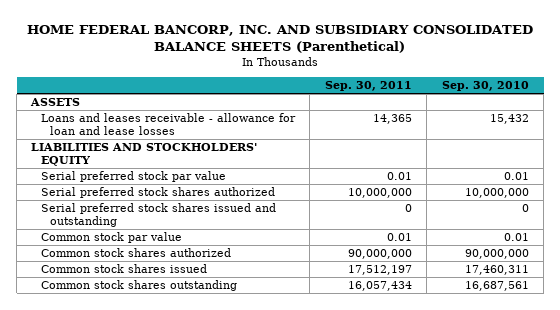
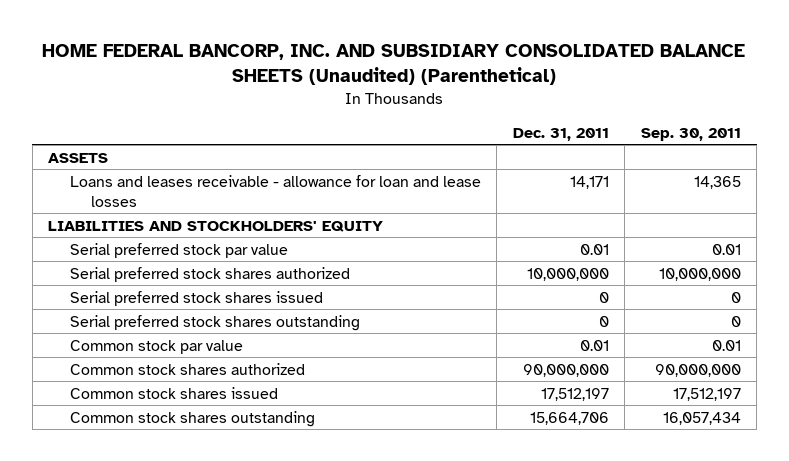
[27,24,534,54] HOME FEDERAL BANCORP, INC. AND SUBSIDIARY CONSOLIDATED BALANCE SHEETS (Parenthetical) -> [42,44,746,86] HOME FEDERAL BANCORP, INC. AND SUBSIDIARY CONSOLIDATED BALANCE SHEETS (Unaudited) (Parenthetical)
[441,81,529,92] Sep. 30, 2010 -> none
none -> [512,127,609,141] Dec. 31, 2011
[40,202,276,228] Serial preferred stock shares issued and outstanding -> [69,290,323,306] Serial preferred stock shares issued
none -> [69,314,360,331] Serial preferred stock shares outstanding

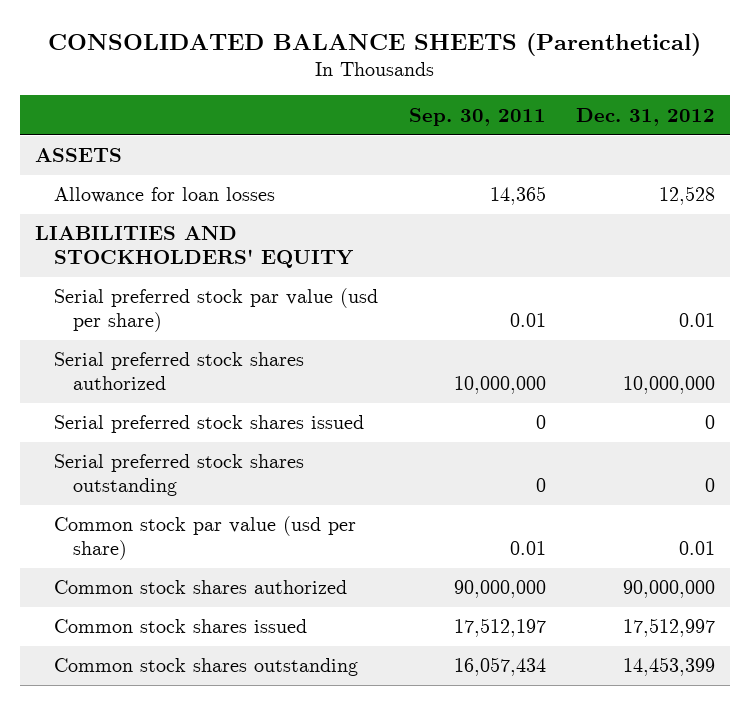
[42,44,746,86] HOME FEDERAL BANCORP, INC. AND SUBSIDIARY CONSOLIDATED BALANCE SHEETS (Unaudited) (Parenthetical) -> [48,32,702,56] CONSOLIDATED BALANCE SHEETS (Parenthetical)
[512,127,609,141] Dec. 31, 2011 -> none
none -> [576,107,716,126] Dec. 31, 2012
[69,174,481,207] Loans and leases receivable - allowance for loan and lease losses -> [54,187,276,204] Allowance for loan losses
[69,242,288,258] Serial preferred stock par value -> [54,288,379,333] Serial preferred stock par value (usd per share)
[69,339,243,354] Common stock par value -> [54,516,357,561] Common stock par value (usd per share)

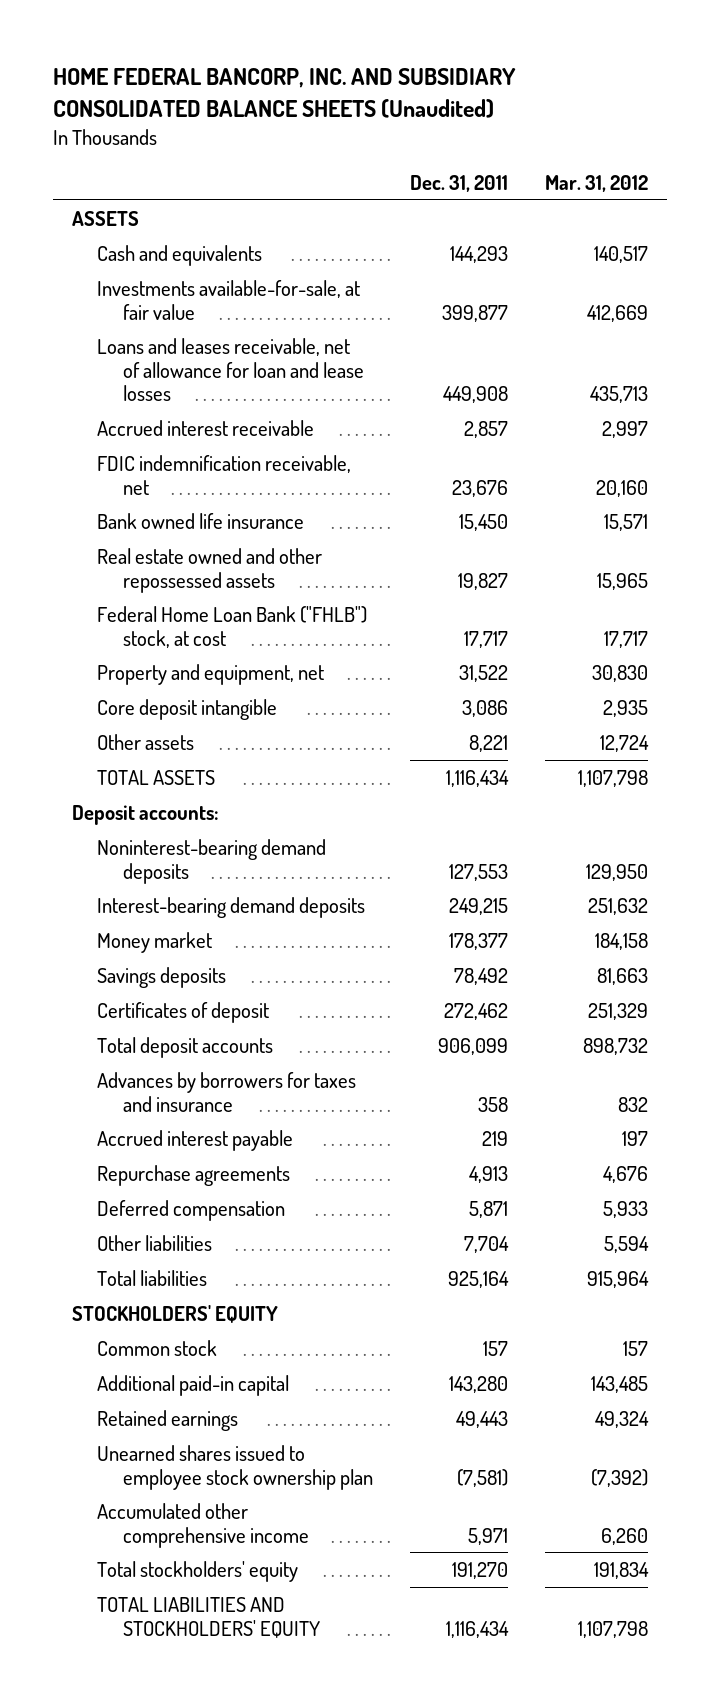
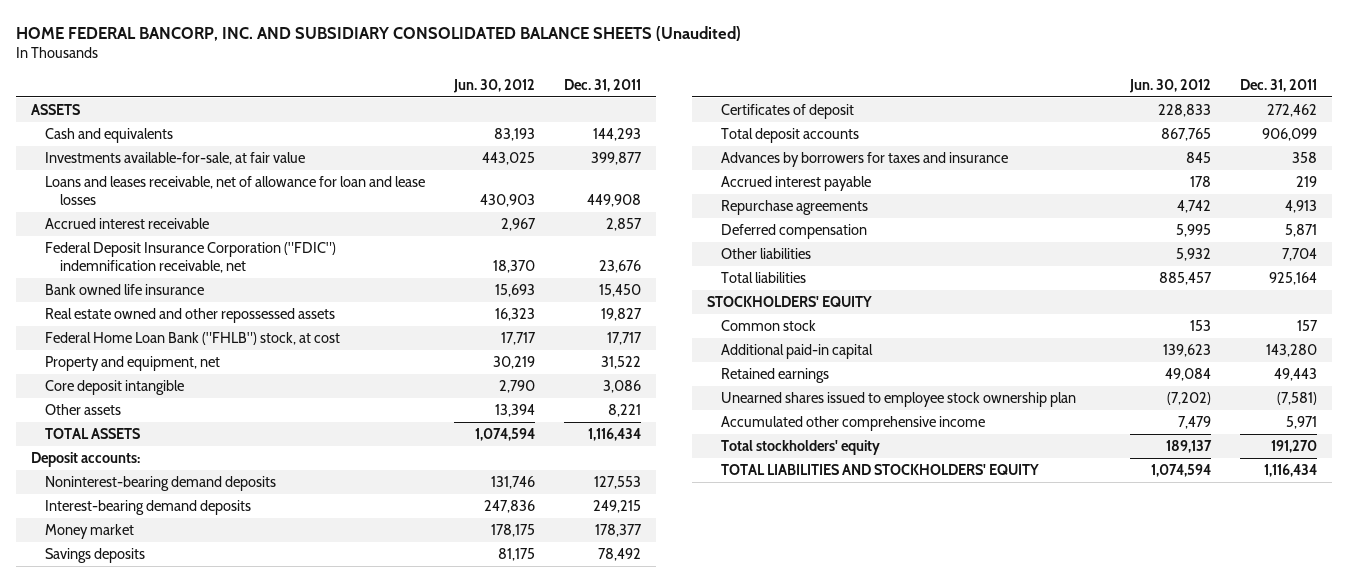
[545,174,649,192] Mar. 31, 2012 -> none
none -> [453,78,536,93] Jun. 30, 2012
[97,454,352,495] FDIC indemnification receivable, net -> [45,241,337,273] Federal Deposit Insurance Corporation ("FDIC") indemnification receivable, net

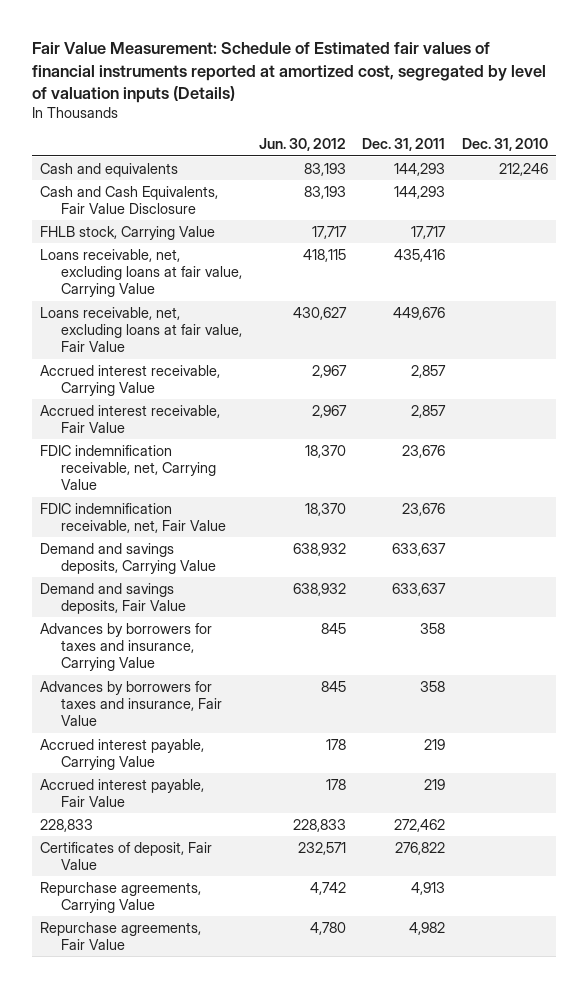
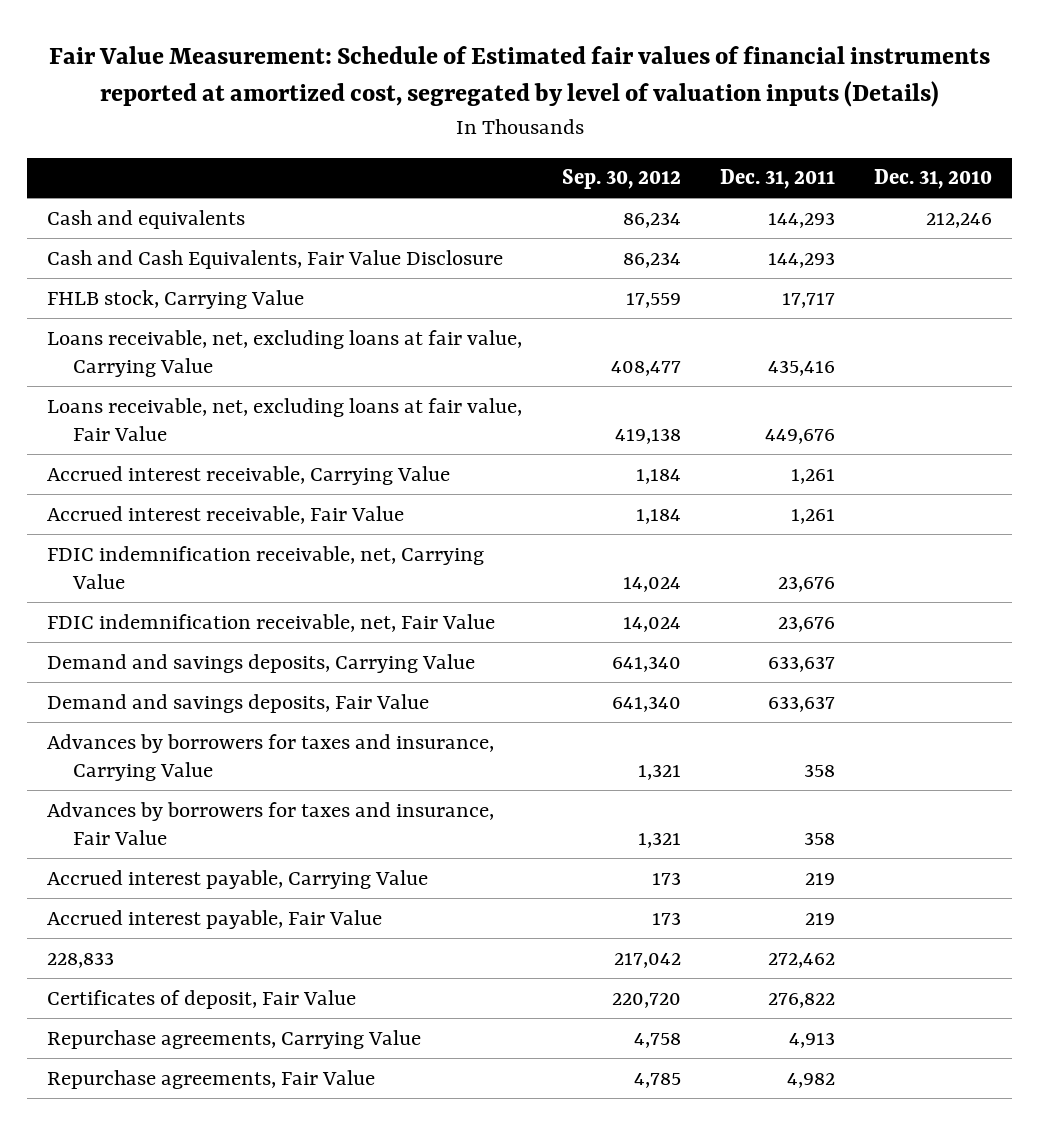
[258,138,346,152] Jun. 30, 2012 -> none
none -> [561,169,681,190] Sep. 30, 2012
[411,364,447,378] 2,857 -> [790,468,835,484] 1,261
[411,404,447,418] 2,857 -> [790,508,835,524] 1,261

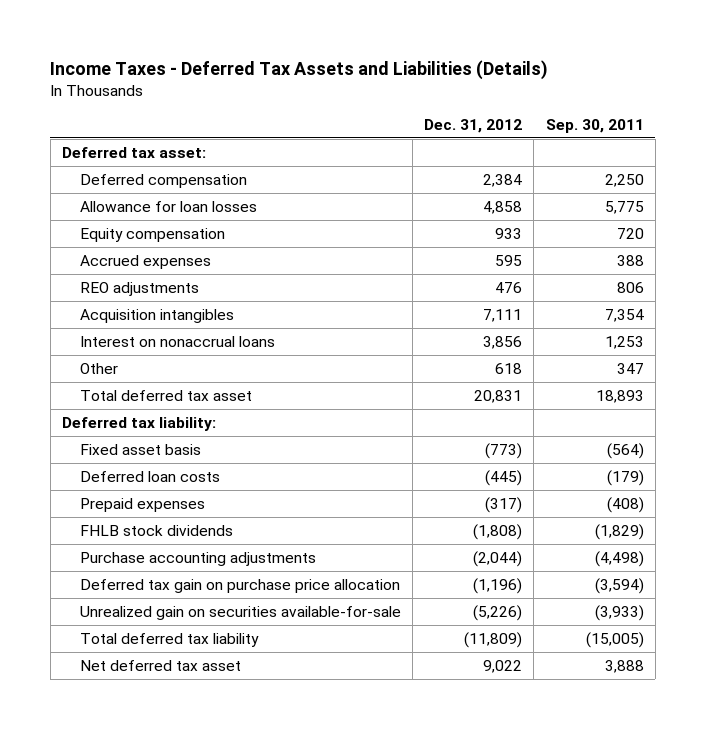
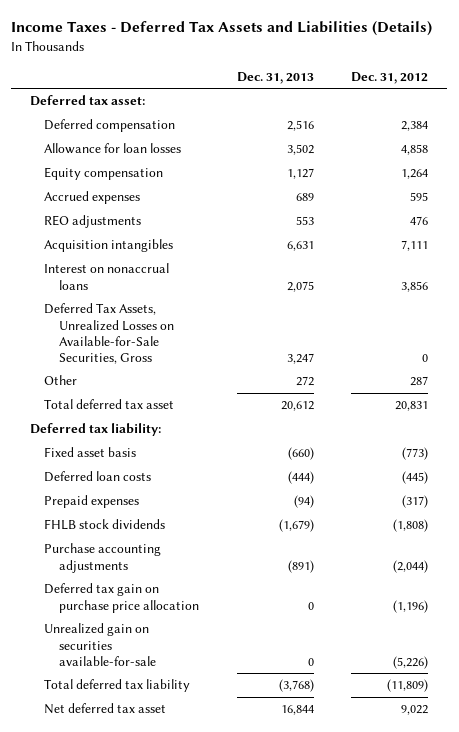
[545,118,644,133] Sep. 30, 2011 -> none
none -> [236,71,314,84] Dec. 31, 2013
[495,227,523,239] 933 -> [401,169,429,180] 1,264
none -> [44,303,174,364] Deferred Tax Assets, Unrealized Losses on Available-for-Sale Securities, Gross
[495,362,523,374] 618 -> [410,376,429,387] 287

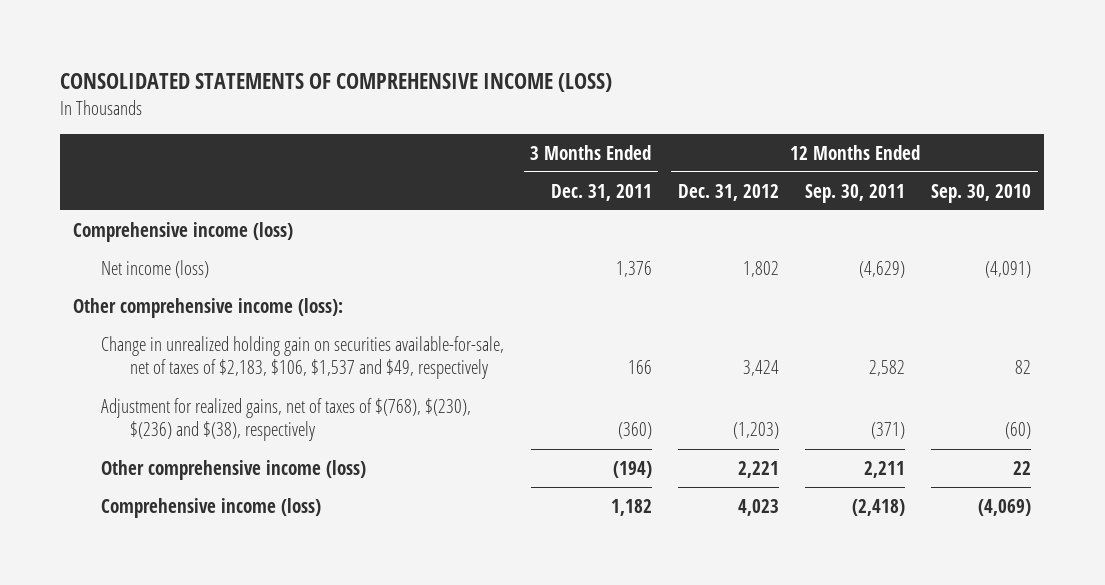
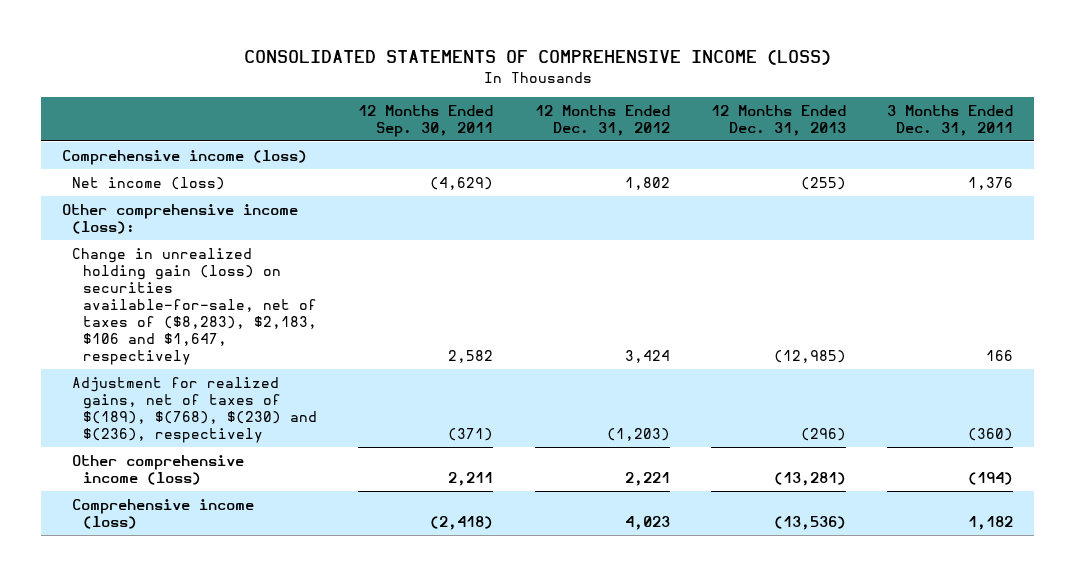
[931,183,1032,203] Sep. 30, 2010 -> none
none -> [711,104,847,136] 12 Months Ended Dec. 31, 2013
[101,335,505,380] Change in unrealized holding gain on securities available-for-sale, net of taxes of $2,183, $106, $1,537 and $49, respectively -> [72,247,317,366] Change in unrealized holding gain (loss) on securities available-for-sale, net of taxes of ($8,283), $2,183, $106 and $1,647, respectively
[101,397,472,442] Adjustment for realized gains, net of taxes of $(768), $(230), $(236) and $(38), respectively -> [72,376,317,444] Adjustment for realized gains, net of taxes of $(189), $(768), $(230) and $(236), respectively

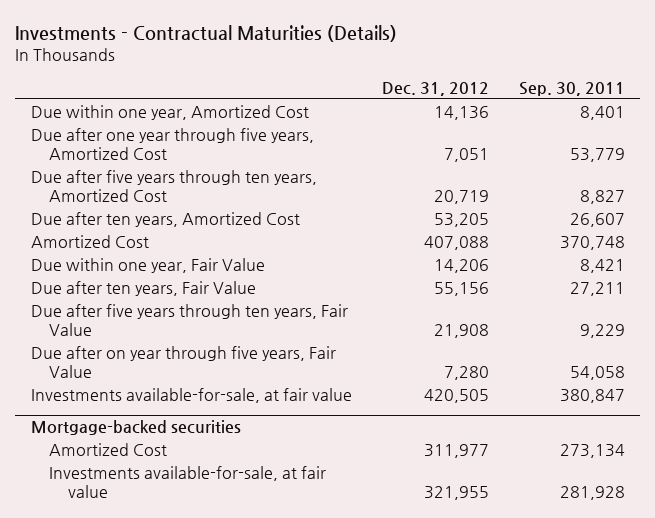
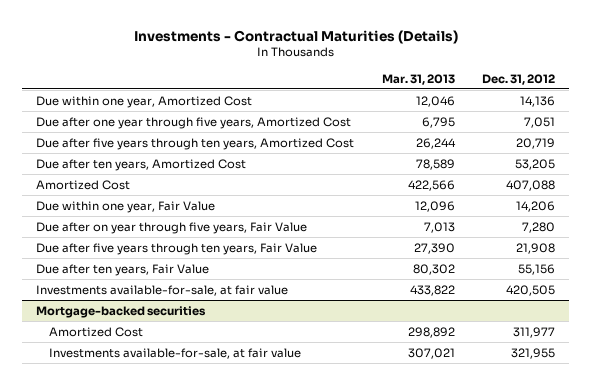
[518,81,625,96] Sep. 30, 2011 -> none
none -> [381,73,455,85] Mar. 31, 2013
[30,303,348,336] Due after five years through ten years, Fair Value -> [36,242,318,255] Due after five years through ten years, Fair Value
[30,280,256,296] Due after ten years, Fair Value -> [36,263,210,276] Due after ten years, Fair Value

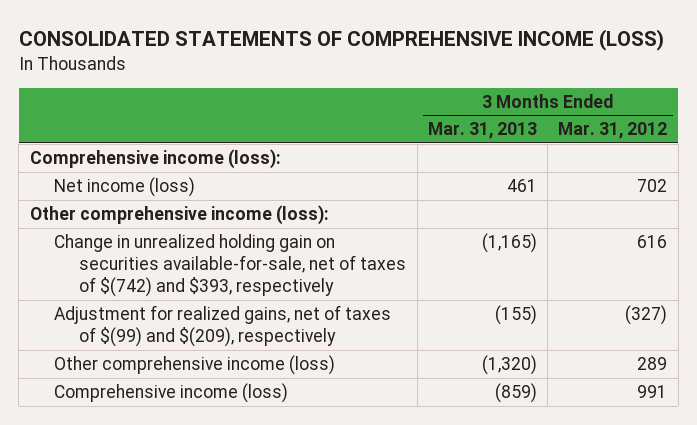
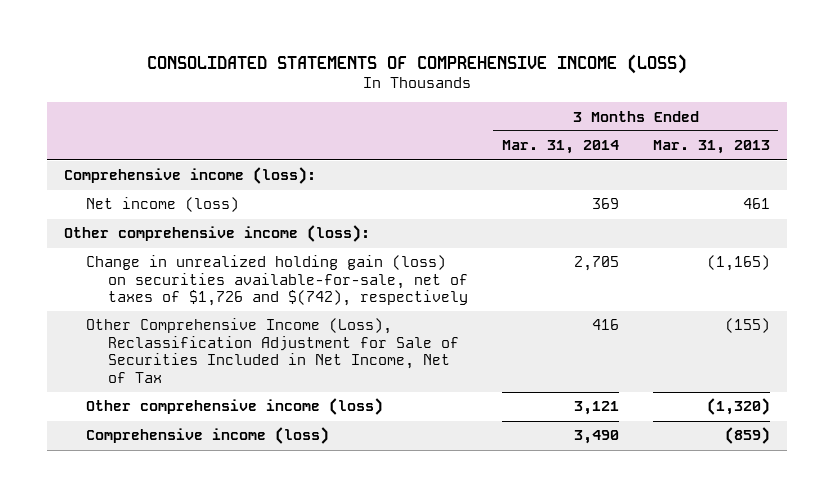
[558,122,668,140] Mar. 31, 2012 -> none
none -> [501,140,619,155] Mar. 31, 2014
[54,234,407,298] Change in unrealized holding gain on securities available-for-sale, net of taxes of $(742) and $393, respectively -> [85,255,468,307] Change in unrealized holding gain (loss) on securities available-for-sale, net of taxes of $1,726 and $(742), respectively
[54,305,392,348] Adjustment for realized gains, net of taxes of $(99) and $(209), respectively -> [85,318,459,383] Other Comprehensive Income (Loss), Reclassification Adjustment for Sale of Securities Included in Net Income, Net of Tax

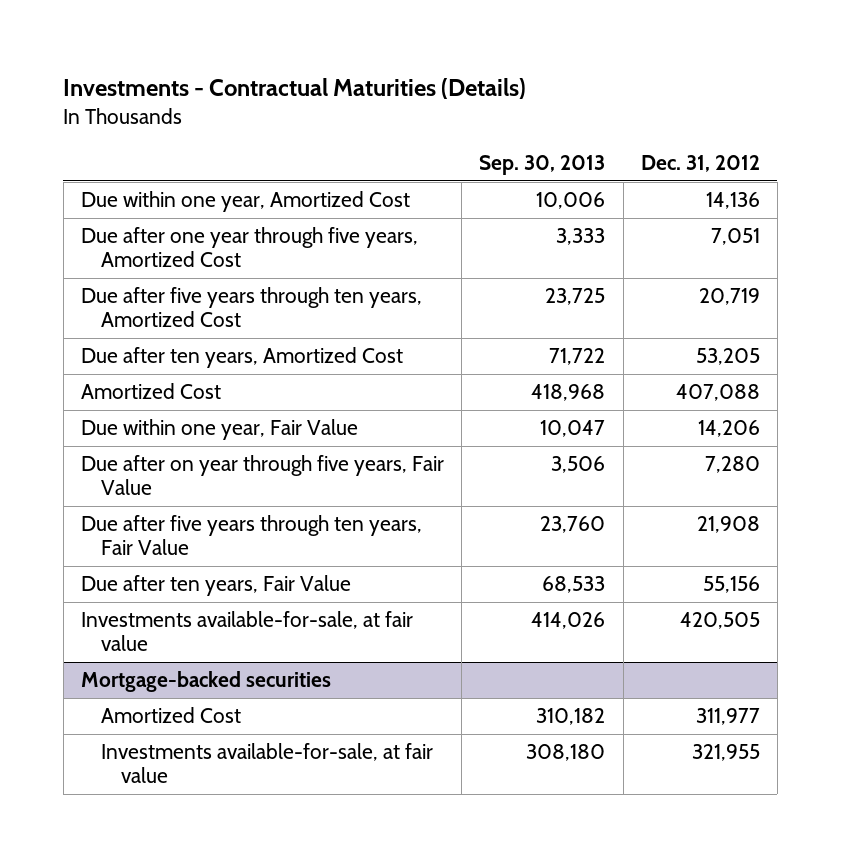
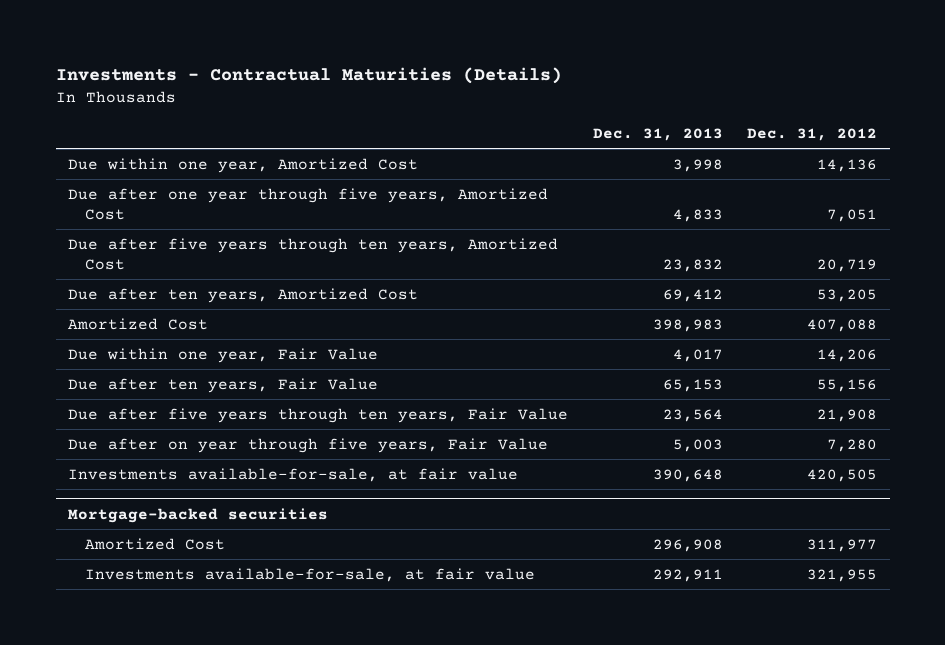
[479,155,606,176] Sep. 30, 2013 -> none
none -> [592,127,723,141] Dec. 31, 2013
[80,515,422,556] Due after five years through ten years, Fair Value -> [68,407,569,423] Due after five years through ten years, Fair Value
[80,455,444,496] Due after on year through five years, Fair Value -> [68,437,549,453] Due after on year through five years, Fair Value

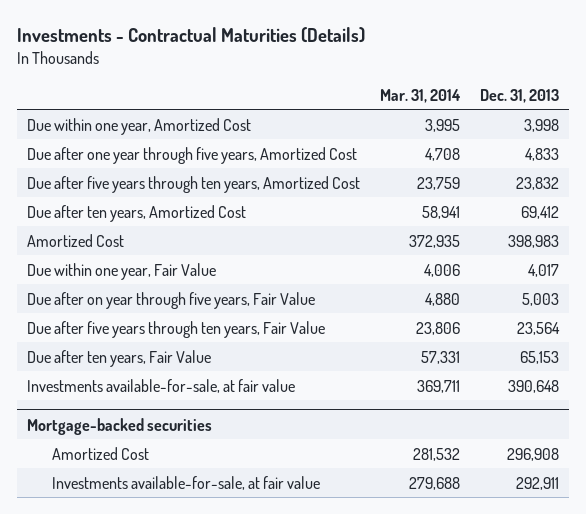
[747,127,878,141] Dec. 31, 2012 -> none
none -> [380,88,462,103] Mar. 31, 2014
[68,407,569,423] Due after five years through ten years, Fair Value -> [26,320,325,338] Due after five years through ten years, Fair Value
[68,377,379,393] Due after ten years, Fair Value -> [26,349,211,367] Due after ten years, Fair Value

